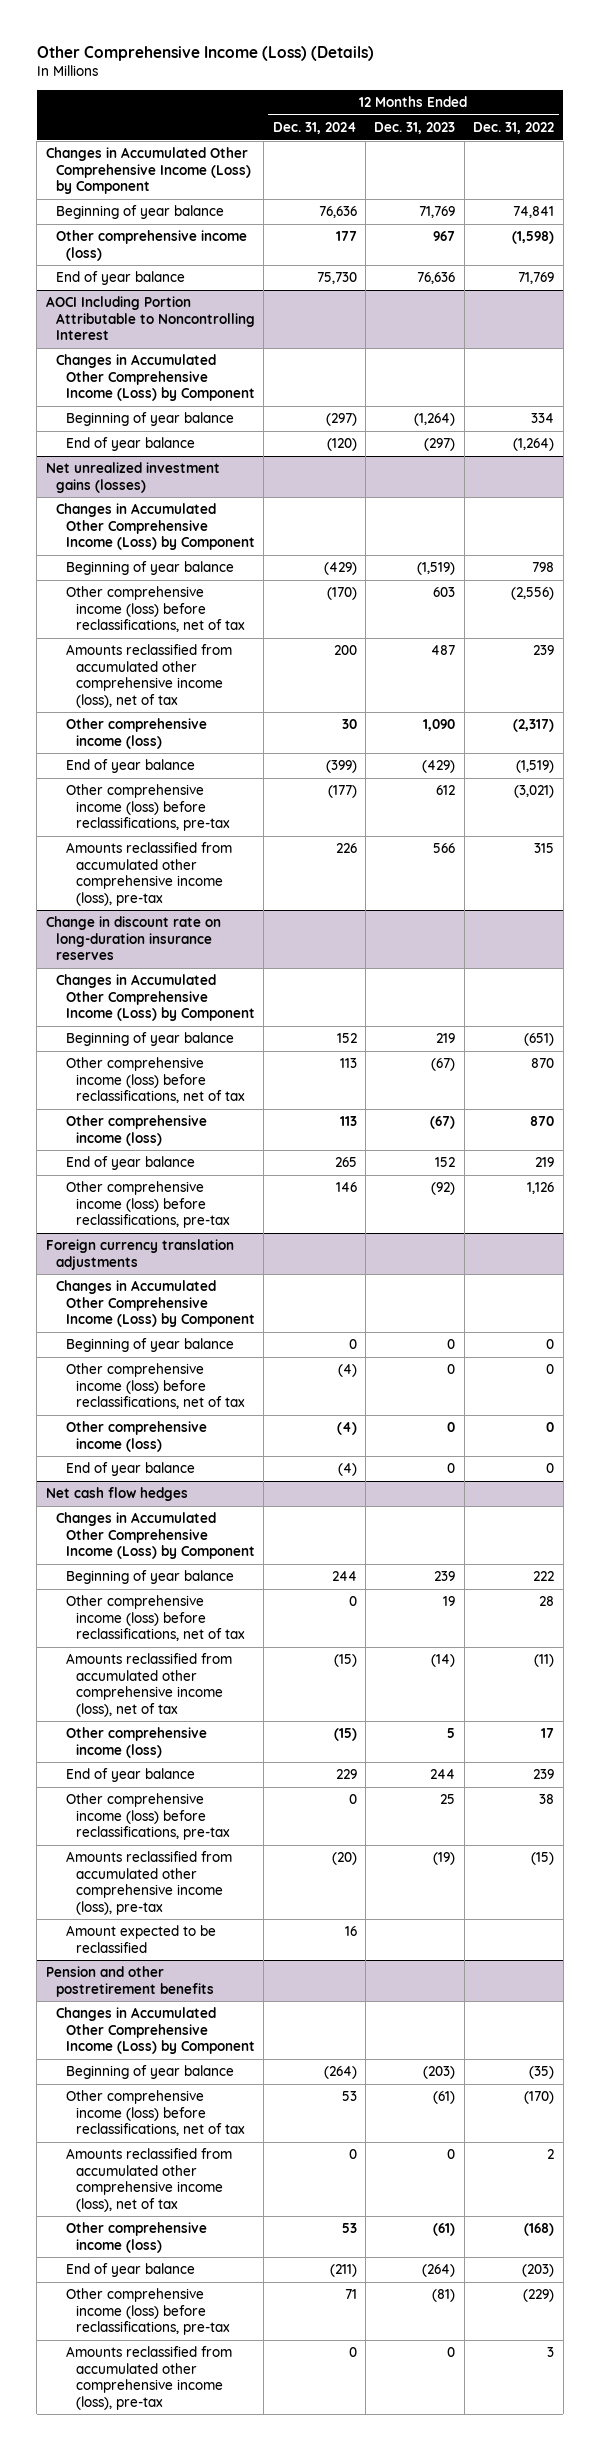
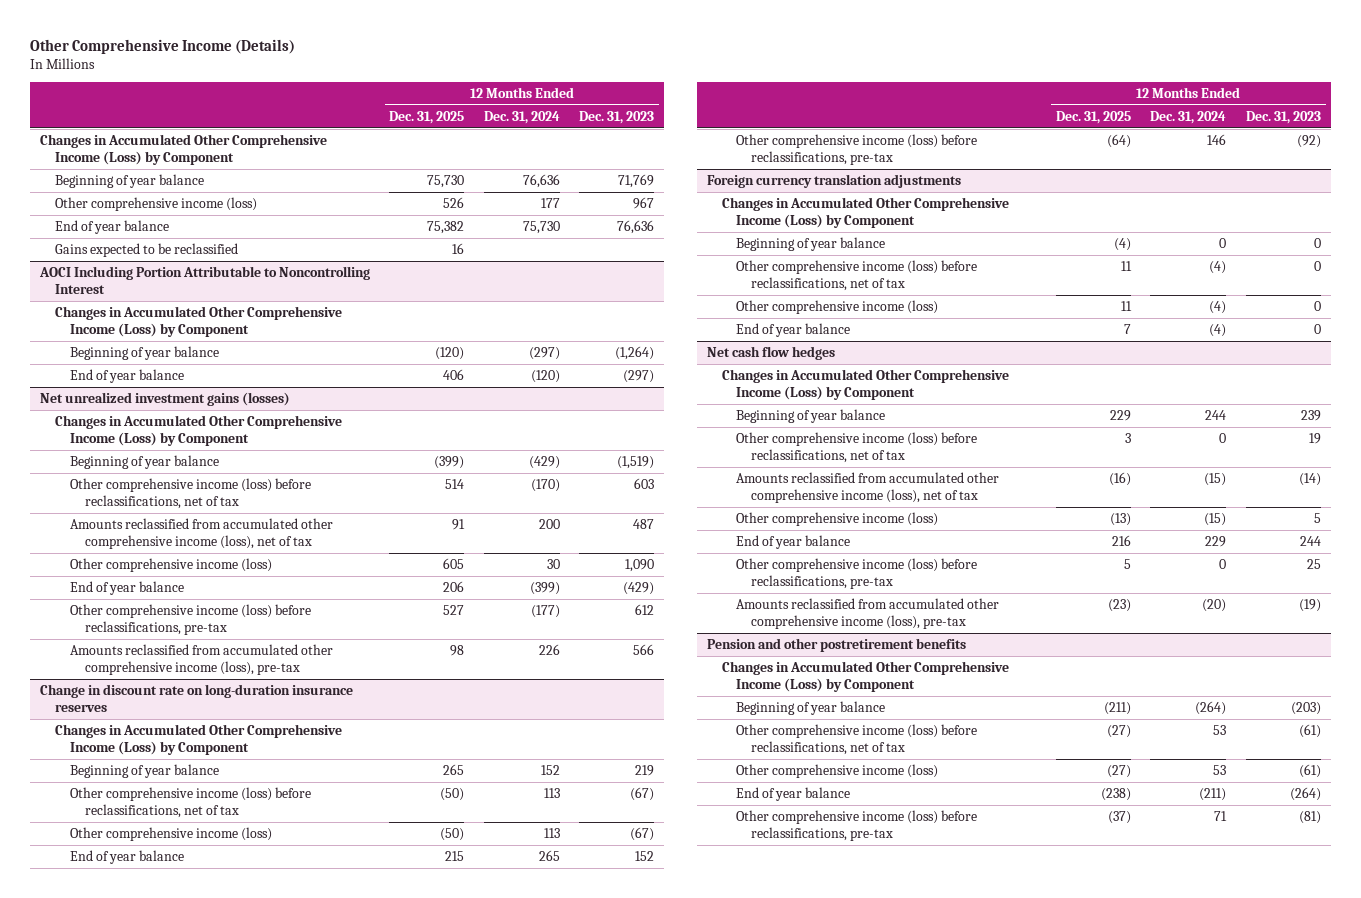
[36,45,374,61] Other Comprehensive Income (Loss) (Details) -> [30,38,296,54] Other Comprehensive Income (Details)
[473,121,555,134] Dec. 31, 2022 -> none
none -> [389,110,465,124] Dec. 31, 2025
none -> [54,242,238,257] Gains expected to be reclassified
[65,1925,216,1953] Amount expected to be reclassified -> none
[65,2148,232,2212] Amounts reclassified from accumulated other comprehensive income (loss), net of tax -> none
[65,2346,232,2410] Amounts reclassified from accumulated other comprehensive income (loss), pre-tax -> none

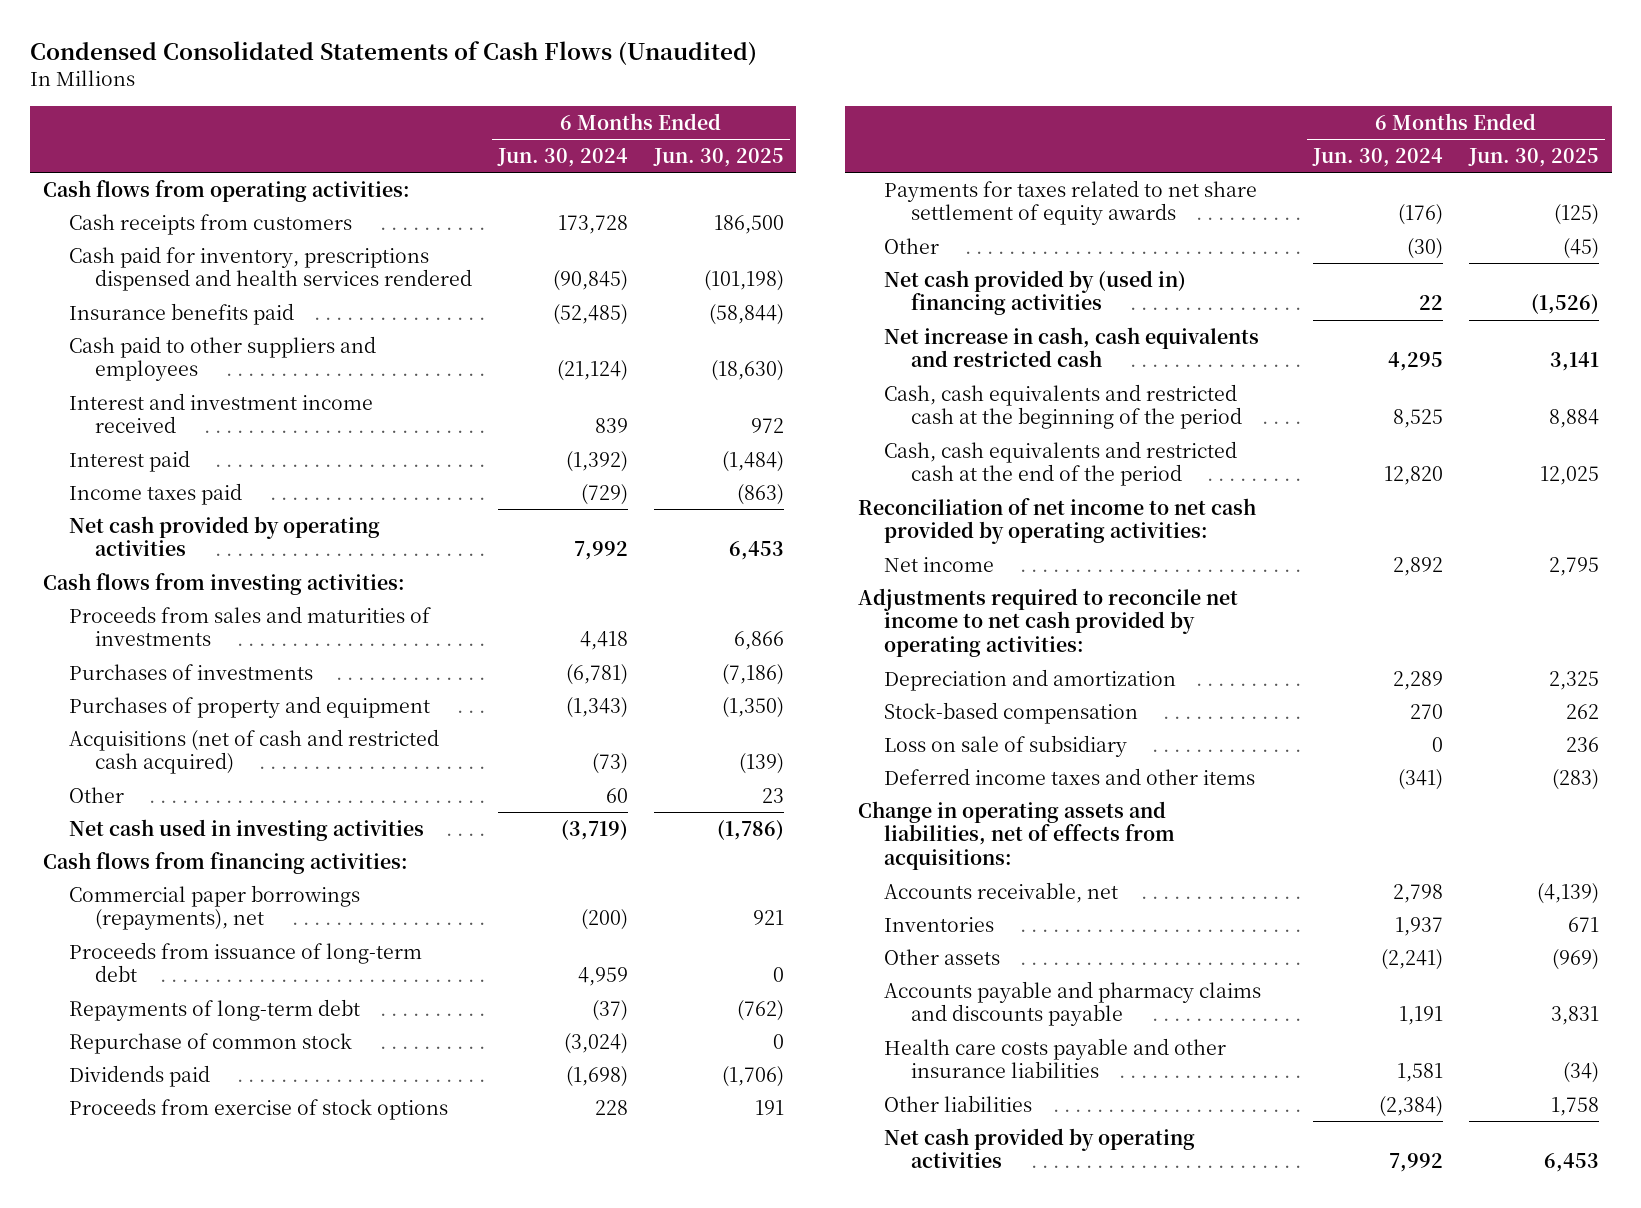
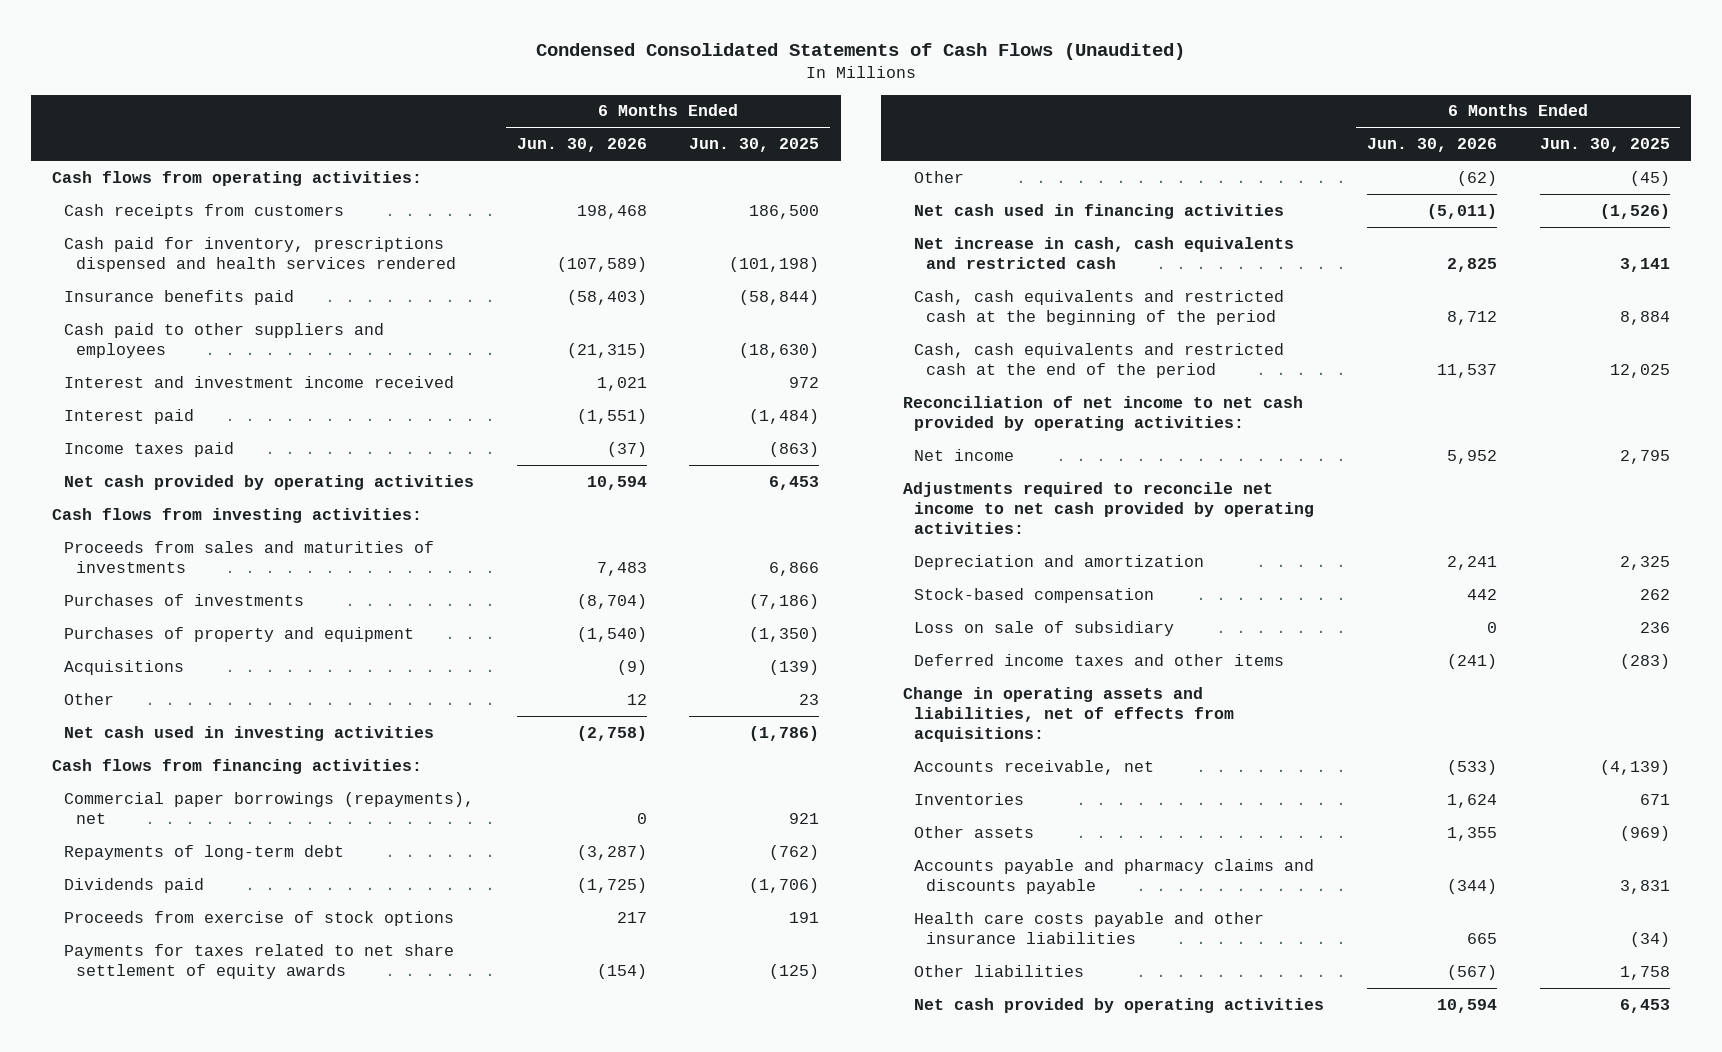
[496,147,628,167] Jun. 30, 2024 -> none
none -> [516,138,647,153] Jun. 30, 2026
[68,728,439,775] Acquisitions (net of cash and restricted cash acquired) -> [64,659,185,675] Acquisitions
[68,941,422,983] Proceeds from issuance of long-term debt -> none
[68,1032,352,1054] Repurchase of common stock -> none
[884,269,1187,316] Net cash provided by (used in) financing activities -> [914,203,1285,219] Net cash used in financing activities

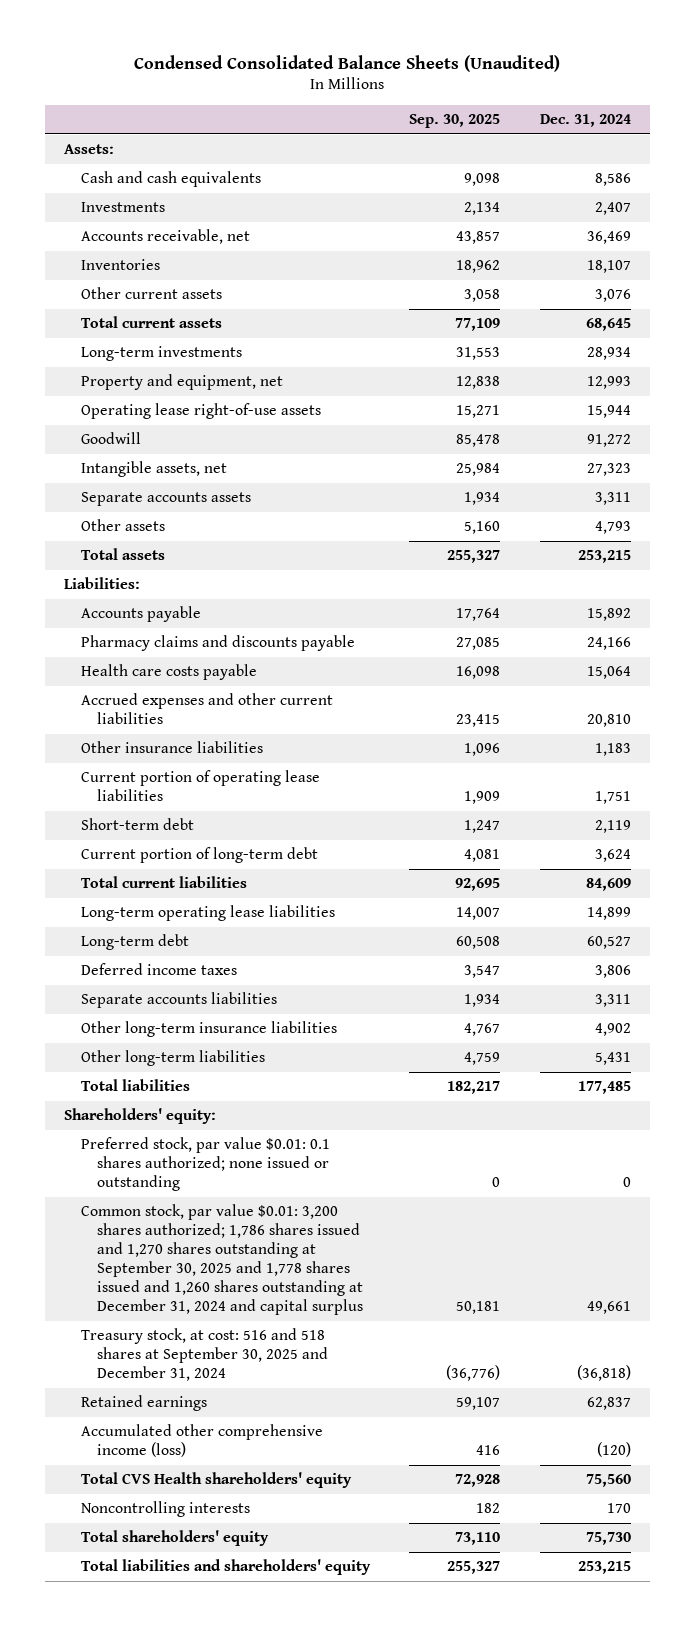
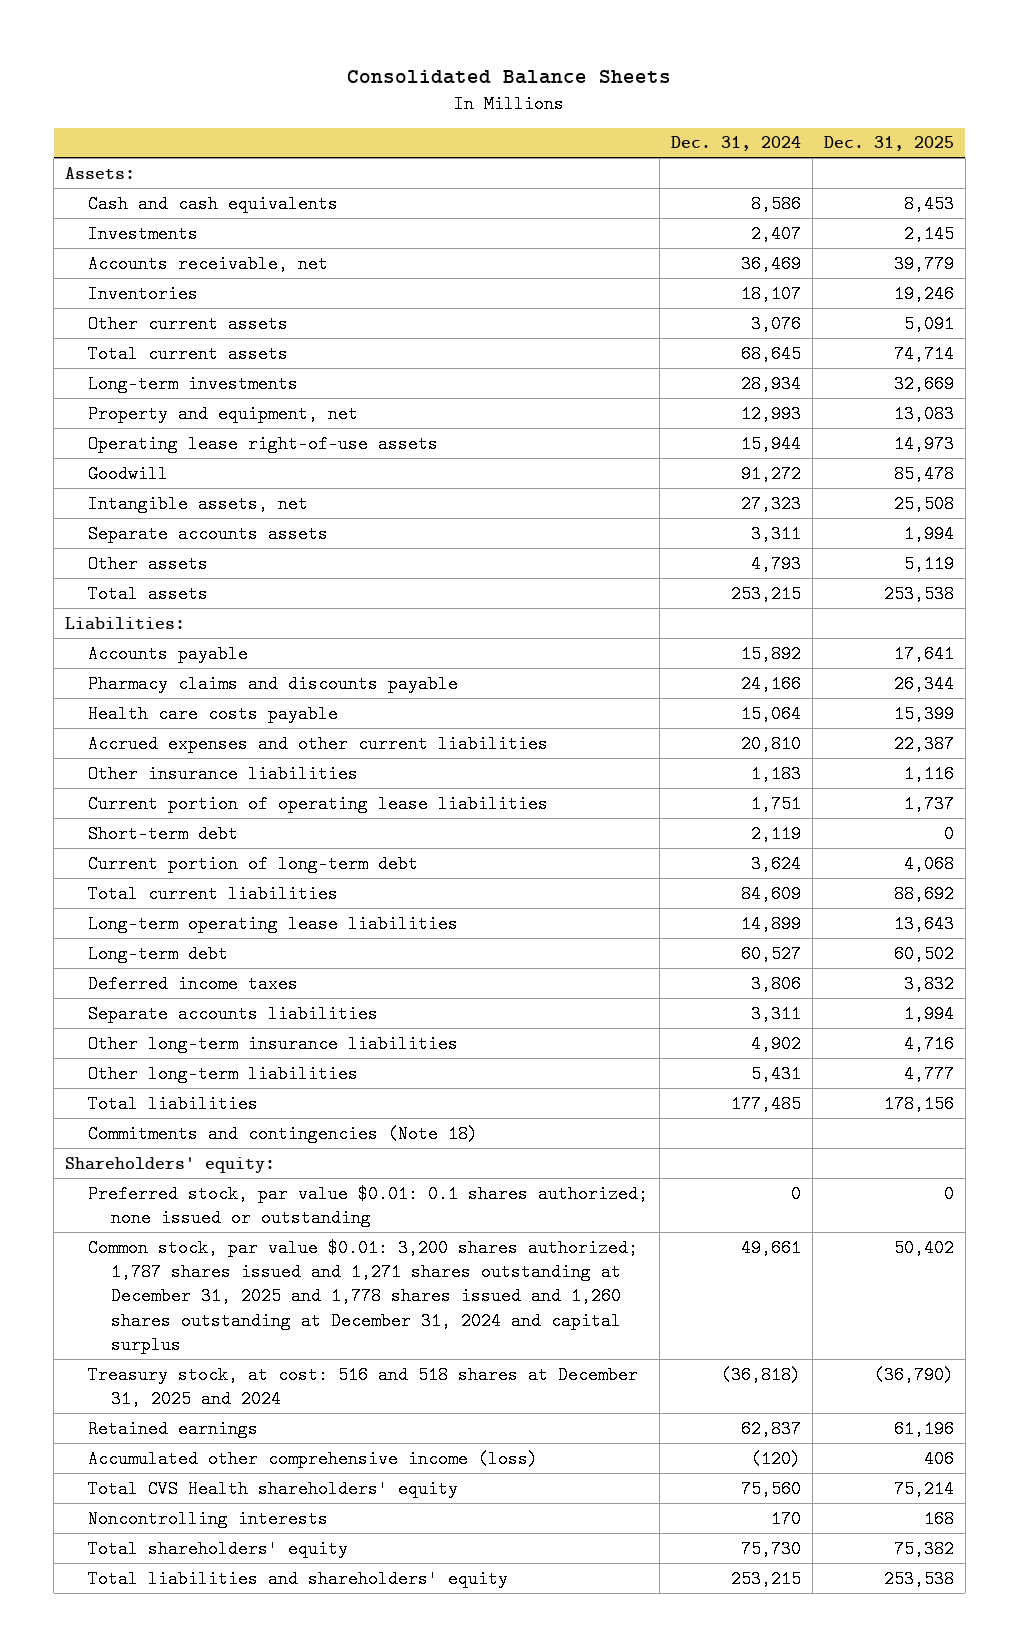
[134,54,561,72] Condensed Consolidated Balance Sheets (Unaudited) -> [347,70,672,85] Consolidated Balance Sheets
[409,114,501,129] Sep. 30, 2025 -> none
none -> [823,136,954,152] Dec. 31, 2025
none -> [87,1124,478,1143] Commitments and contingencies (Note 18)
[80,1204,364,1316] Common stock, par value $0.01: 3,200 shares authorized; 1,786 shares issued and 1,270 shares outstanding at September 30, 2025 and 1,778 shares issued and 1,260 shares outstanding at December 31, 2024 and capital surplus -> [87,1238,638,1354] Common stock, par value $0.01: 3,200 shares authorized; 1,787 shares issued and 1,271 shares outstanding at December 31, 2025 and 1,778 shares issued and 1,260 shares outstanding at December 31, 2024 and capital surplus
[80,1328,329,1382] Treasury stock, at cost: 516 and 518 shares at September 30, 2025 and December 31, 2024 -> [87,1365,638,1408] Treasury stock, at cost: 516 and 518 shares at December 31, 2025 and 2024

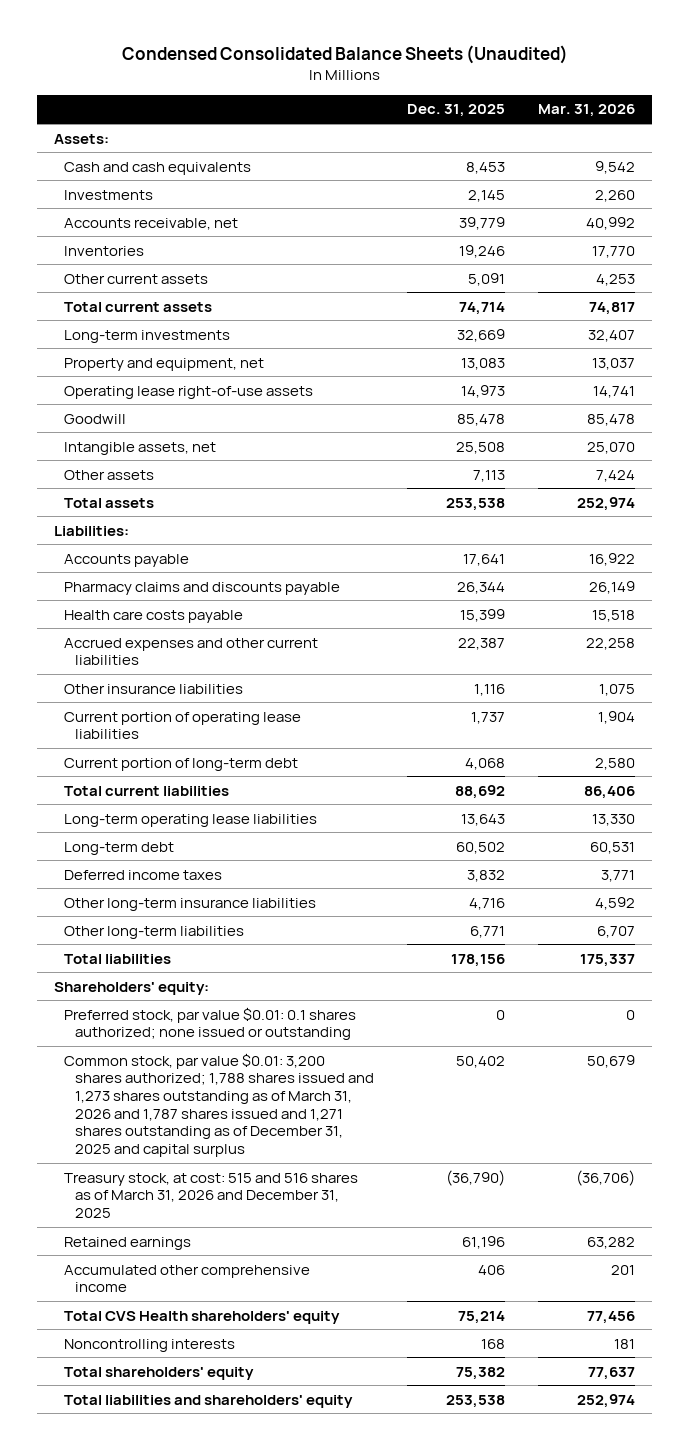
[347,70,672,85] Consolidated Balance Sheets -> [121,44,568,64] Condensed Consolidated Balance Sheets (Unaudited)
[670,136,801,152] Dec. 31, 2024 -> none
none -> [538,104,636,118] Mar. 31, 2026
[87,524,328,543] Separate accounts assets -> none
[903,554,954,573] 5,119 -> [473,469,506,482] 7,113
[87,824,238,843] Short-term debt -> none
[87,1004,378,1023] Separate accounts liabilities -> none
[903,1064,954,1083] 4,777 -> [470,925,506,938] 6,771
[87,1124,478,1143] Commitments and contingencies (Note 18) -> none
[87,1238,638,1354] Common stock, par value $0.01: 3,200 shares authorized; 1,787 shares issued and 1,271 shares outstanding at December 31, 2025 and 1,778 shares issued and 1,260 shares outstanding at December 31, 2024 and capital surplus -> [64,1052,374,1158] Common stock, par value $0.01: 3,200 shares authorized; 1,788 shares issued and 1,273 shares outstanding as of March 31, 2026 and 1,787 shares issued and 1,271 shares outstanding as of December 31, 2025 and capital surplus
[87,1365,638,1408] Treasury stock, at cost: 516 and 518 shares at December 31, 2025 and 2024 -> [64,1172,359,1218] Treasury stock, at cost: 515 and 516 shares as of March 31, 2026 and December 31, 2025
[87,1449,538,1468] Accumulated other comprehensive income (loss) -> [64,1264,311,1293] Accumulated other comprehensive income

